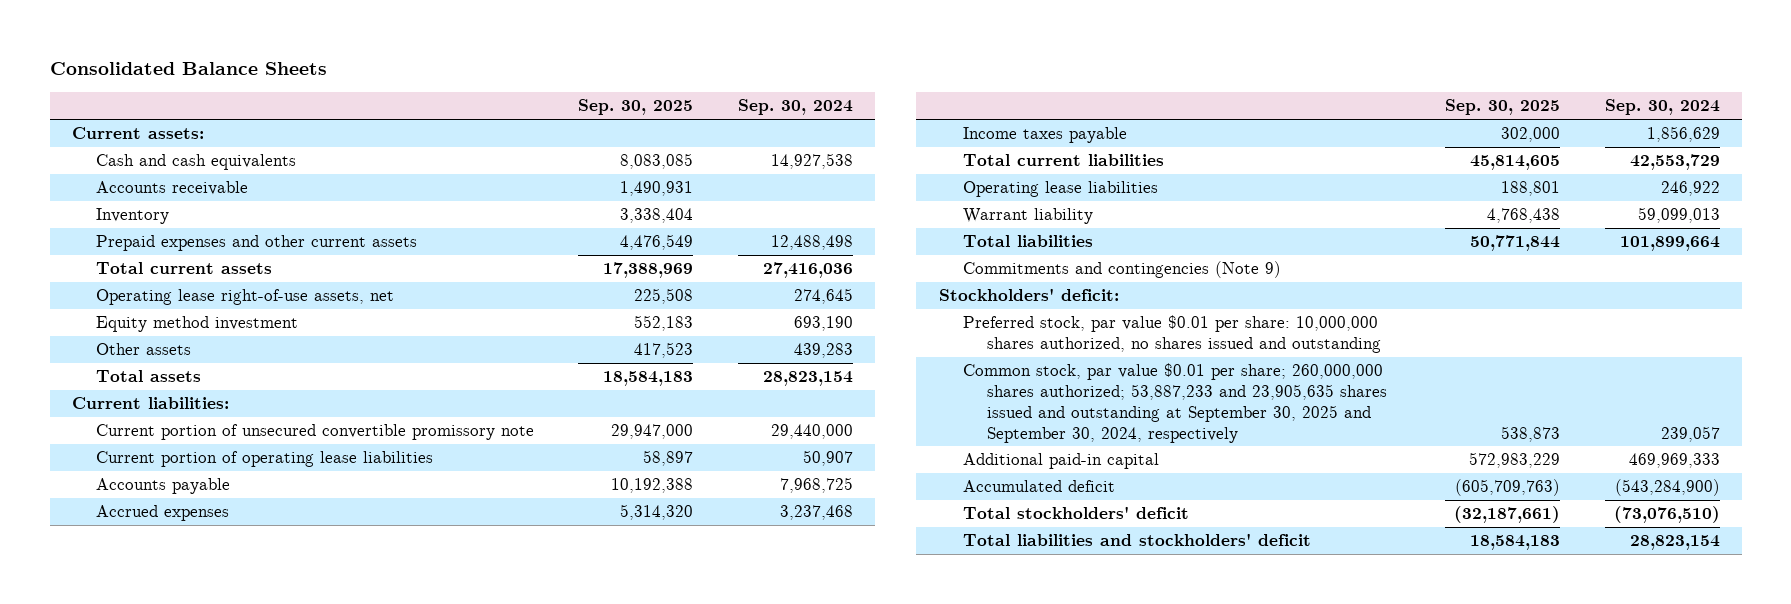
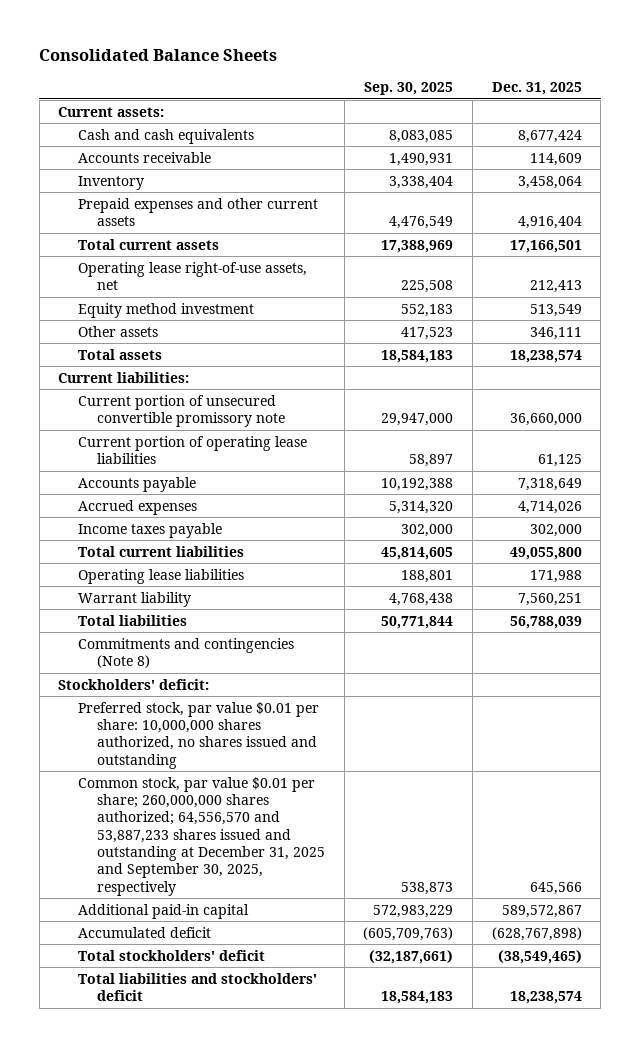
[737,99,853,116] Sep. 30, 2024 -> none
none -> [491,82,582,96] Dec. 31, 2025
[962,261,1281,279] Commitments and contingencies (Note 9) -> [77,637,294,669] Commitments and contingencies (Note 8)
[962,363,1388,443] Common stock, par value $0.01 per share; 260,000,000 shares authorized; 53,887,233 and 23,905,635 shares issued and outstanding at September 30, 2025 and September 30, 2024, respectively -> [77,776,325,896] Common stock, par value $0.01 per share; 260,000,000 shares authorized; 64,556,570 and 53,887,233 shares issued and outstanding at December 31, 2025 and September 30, 2025, respectively

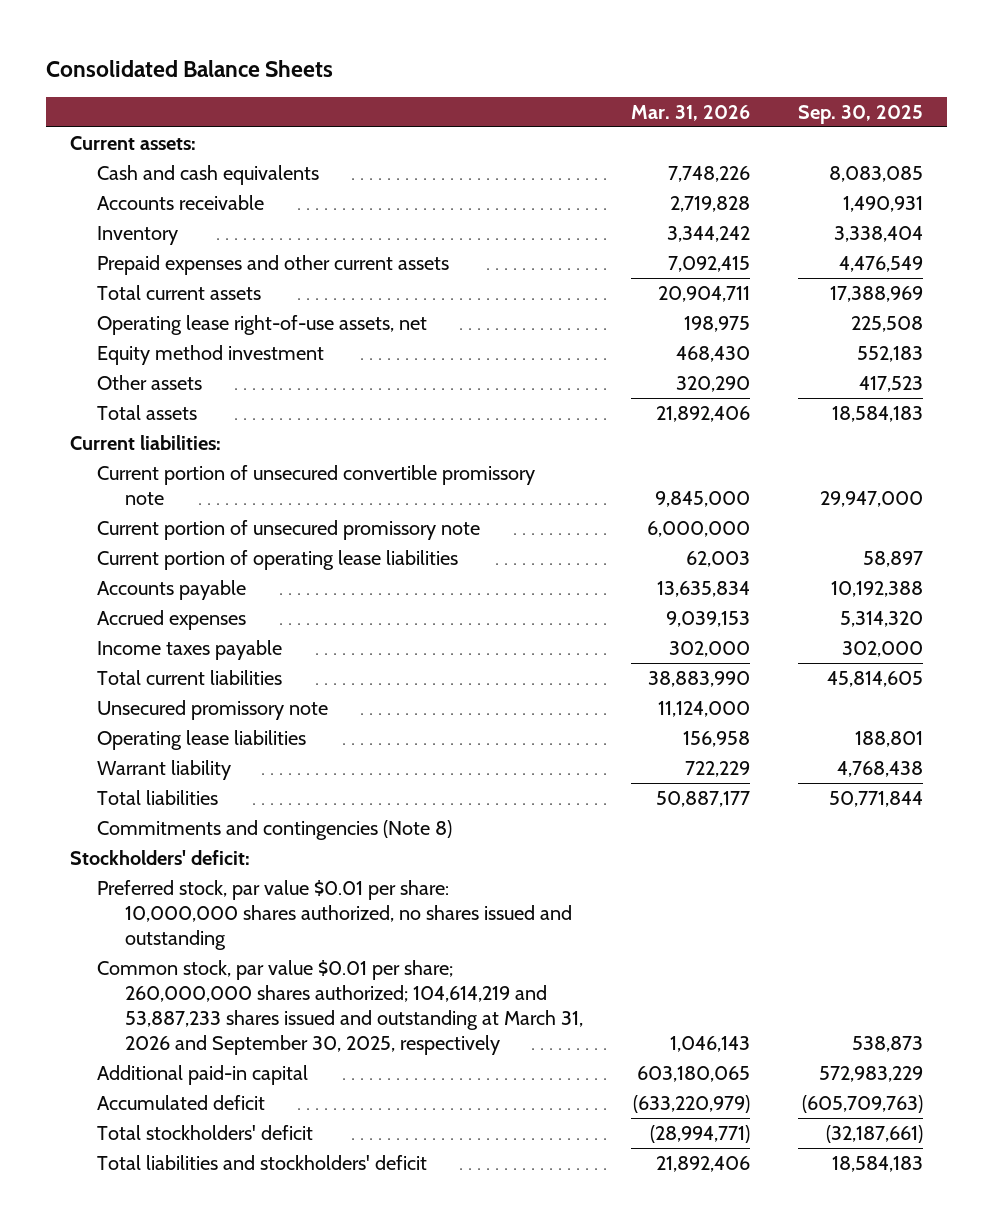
[491,82,582,96] Dec. 31, 2025 -> none
none -> [630,104,750,121] Mar. 31, 2026
none -> [97,520,481,541] Current portion of unsecured promissory note
none -> [97,700,329,721] Unsecured promissory note
[77,776,325,896] Common stock, par value $0.01 per share; 260,000,000 shares authorized; 64,556,570 and 53,887,233 shares issued and outstanding at December 31, 2025 and September 30, 2025, respectively -> [97,960,583,1055] Common stock, par value $0.01 per share; 260,000,000 shares authorized; 104,614,219 and 53,887,233 shares issued and outstanding at March 31, 2026 and September 30, 2025, respectively

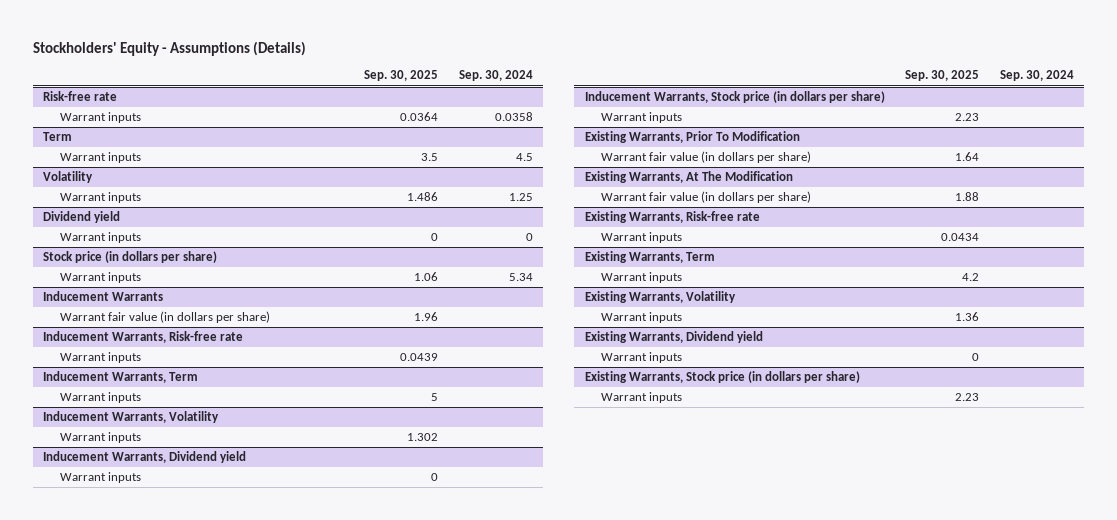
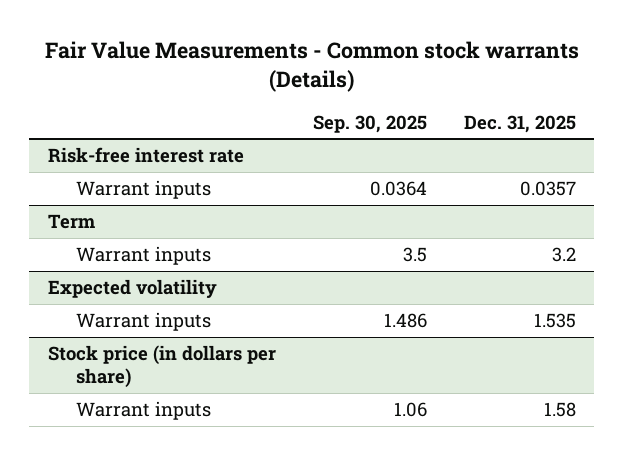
[33,40,307,56] Stockholders' Equity - Assumptions (Details) -> [44,41,579,93] Fair Value Measurements - Common stock warrants (Details)
[458,70,533,82] Sep. 30, 2024 -> none
none -> [463,114,576,133] Dec. 31, 2025
[43,91,118,102] Risk-free rate -> [47,147,244,164] Risk-free interest rate
[43,171,94,184] Volatility -> [47,279,217,299] Expected volatility
[43,211,121,224] Dividend yield -> none
[60,232,142,244] Warrant inputs -> none
[43,291,164,302] Inducement Warrants -> none
[60,311,271,324] Warrant fair value (in dollars per share) -> none
[43,331,244,344] Inducement Warrants, Risk-free rate -> none
[60,352,142,364] Warrant inputs -> none
[43,371,199,384] Inducement Warrants, Term -> none
[60,392,142,404] Warrant inputs -> none
[43,411,220,424] Inducement Warrants, Volatility -> none
[60,432,142,444] Warrant inputs -> none
[43,451,247,464] Inducement Warrants, Dividend yield -> none
[60,472,142,484] Warrant inputs -> none
[584,91,885,104] Inducement Warrants, Stock price (in dollars per share) -> none
[601,112,683,124] Warrant inputs -> none
[584,131,800,144] Existing Warrants, Prior To Modification -> none
[601,151,812,164] Warrant fair value (in dollars per share) -> none
[584,171,793,184] Existing Warrants, At The Modification -> none
[601,191,812,204] Warrant fair value (in dollars per share) -> none
[584,211,760,224] Existing Warrants, Risk-free rate -> none
[601,232,683,244] Warrant inputs -> none
[584,251,715,264] Existing Warrants, Term -> none
[601,272,683,284] Warrant inputs -> none
[584,291,736,304] Existing Warrants, Volatility -> none
[601,312,683,324] Warrant inputs -> none
[584,331,763,344] Existing Warrants, Dividend yield -> none
[601,352,683,364] Warrant inputs -> none
[584,371,860,384] Existing Warrants, Stock price (in dollars per share) -> none
[601,392,683,404] Warrant inputs -> none

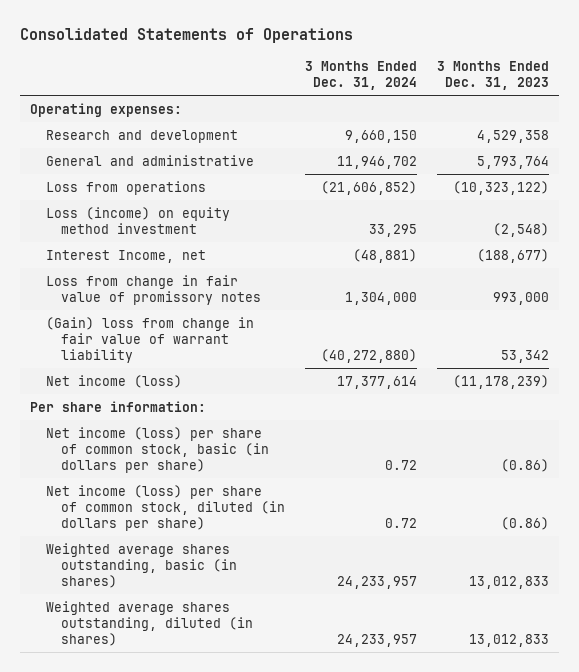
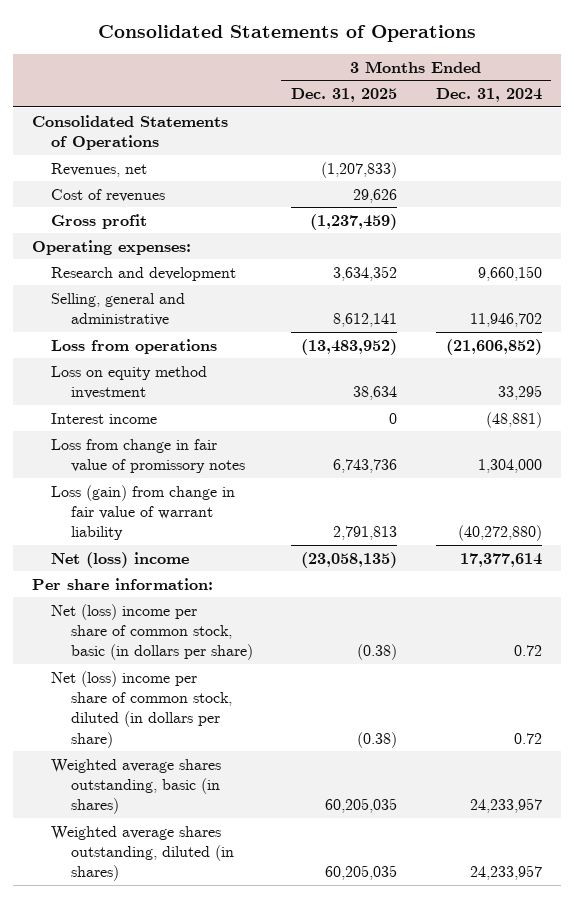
[437,60,550,90] 3 Months Ended Dec. 31, 2023 -> none
none -> [291,87,398,102] Dec. 31, 2025
none -> [32,114,229,151] Consolidated Statements of Operations
none -> [51,162,148,177] Revenues, net
none -> [51,188,166,202] Cost of revenues
none -> [51,213,148,229] Gross profit
[45,154,254,166] General and administrative -> [51,292,186,327] Selling, general and administrative
[45,206,230,234] Loss (income) on equity method investment -> [51,365,208,400] Loss on equity method investment
[45,249,206,263] Interest Income, net -> [51,412,158,424] Interest income
[45,316,254,363] (Gain) loss from change in fair value of warrant liability -> [51,484,236,541] Loss (gain) from change in fair value of warrant liability
[45,374,182,388] Net income (loss) -> [51,551,190,568] Net (loss) income
[45,426,270,473] Net income (loss) per share of common stock, basic (in dollars per share) -> [51,603,253,661] Net (loss) income per share of common stock, basic (in dollars per share)
[45,484,286,531] Net income (loss) per share of common stock, diluted (in dollars per share) -> [51,670,232,748] Net (loss) income per share of common stock, diluted (in dollars per share)

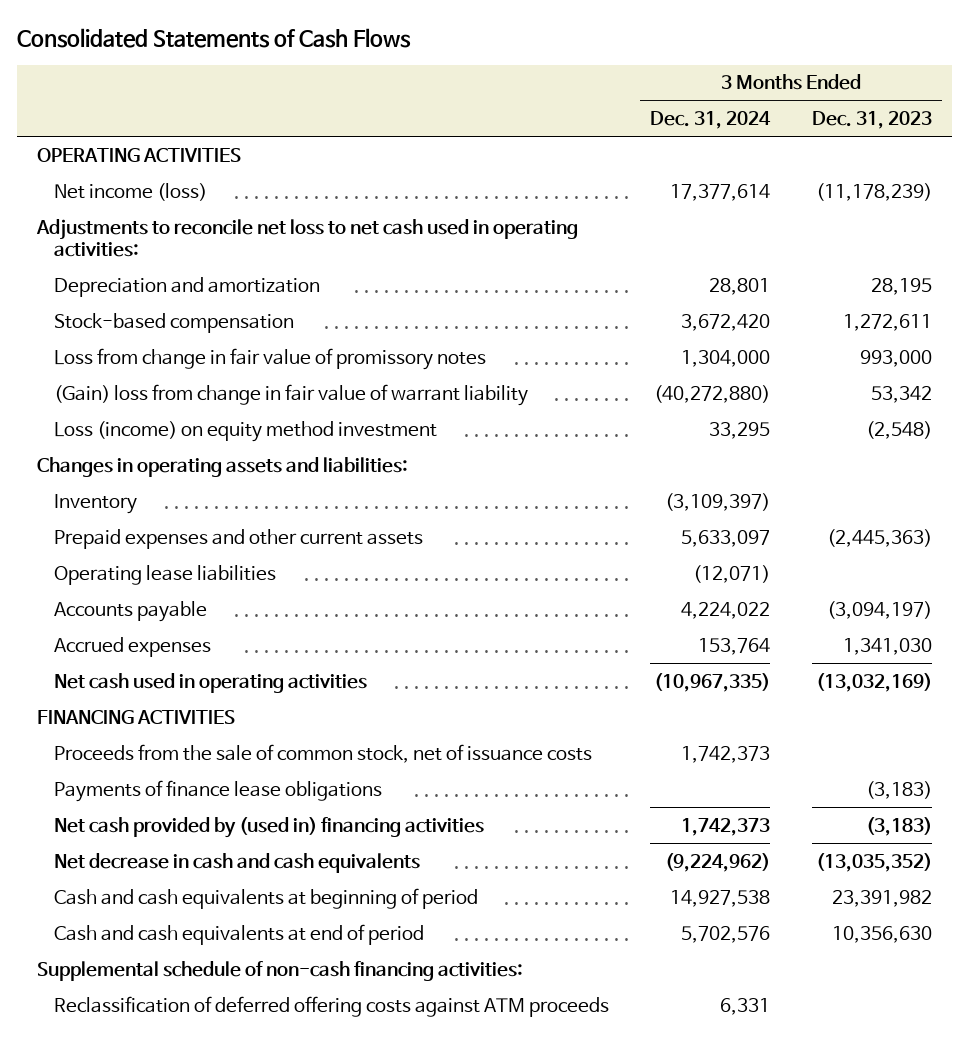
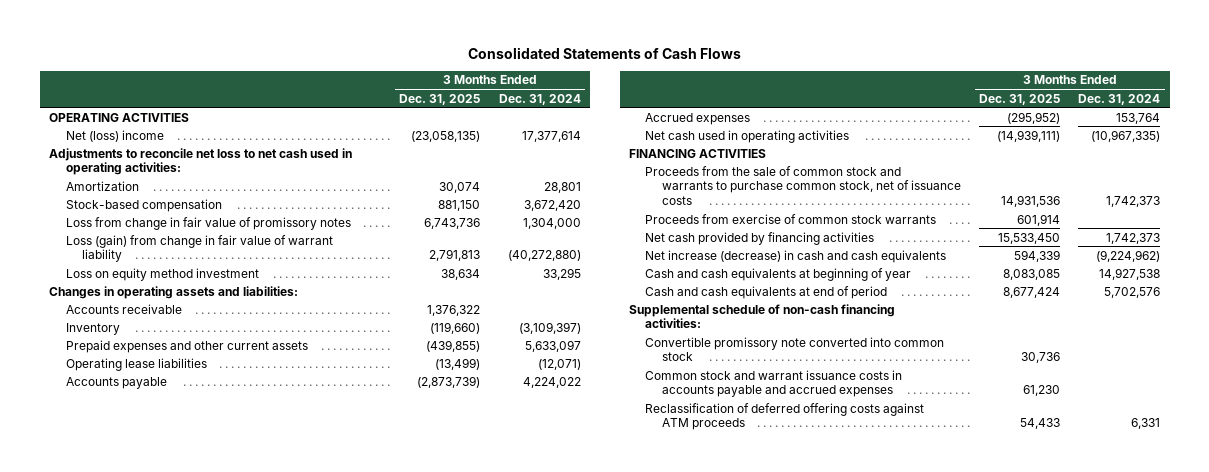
[811,111,932,130] Dec. 31, 2023 -> none
none -> [399,93,481,105] Dec. 31, 2025
[54,182,208,201] Net income (loss) -> [65,129,164,142] Net (loss) income
[54,276,321,297] Depreciation and amortization -> [65,180,139,191] Amortization
[54,383,529,406] (Gain) loss from change in fair value of warrant liability -> [65,234,333,263] Loss (gain) from change in fair value of warrant liability
[54,420,438,442] Loss (income) on equity method investment -> [65,267,259,281] Loss on equity method investment
none -> [65,303,182,314] Accounts receivable
[54,779,383,802] Payments of finance lease obligations -> none
[54,743,593,763] Proceeds from the sale of common stock, net of issuance costs -> [645,165,961,205] Proceeds from the sale of common stock and warrants to purchase common stock, net of issuance costs
none -> [645,213,937,224] Proceeds from exercise of common stock warrants
[54,816,485,838] Net cash provided by (used in) financing activities -> [645,231,875,245] Net cash provided by financing activities
[54,852,421,873] Net decrease in cash and cash equivalents -> [645,249,947,263] Net increase (decrease) in cash and cash equivalents
[54,887,479,909] Cash and cash equivalents at beginning of period -> [645,267,912,281] Cash and cash equivalents at beginning of year
none -> [645,336,945,362] Convertible promissory note converted into common stock
none -> [645,369,903,398] Common stock and warrant issuance costs in accounts payable and accrued expenses

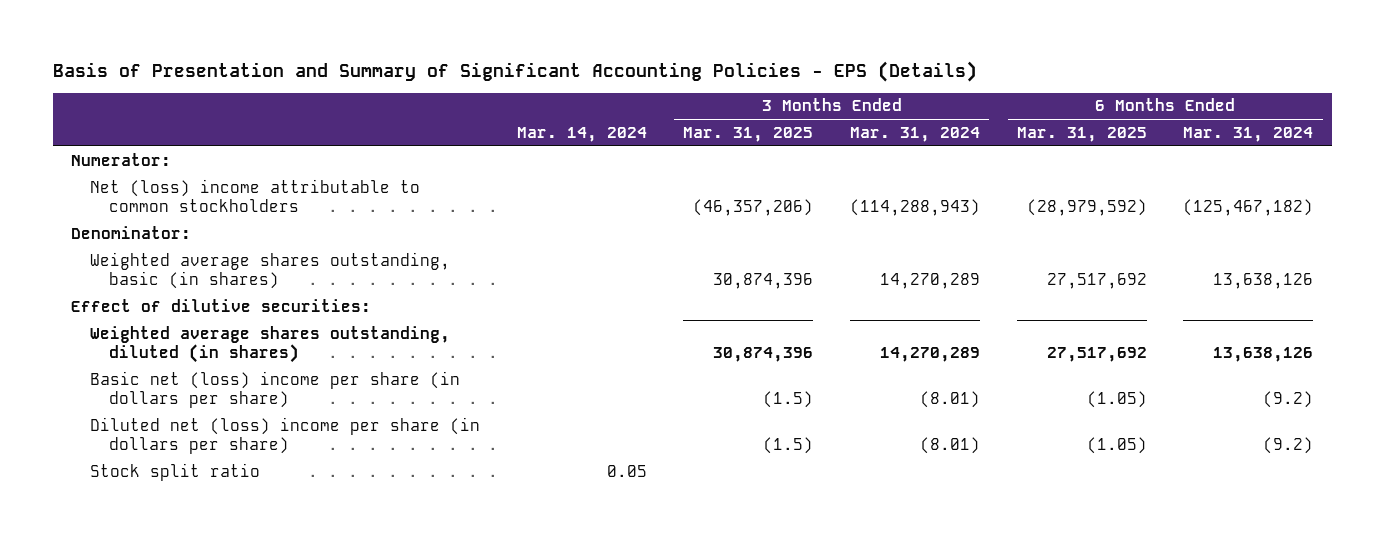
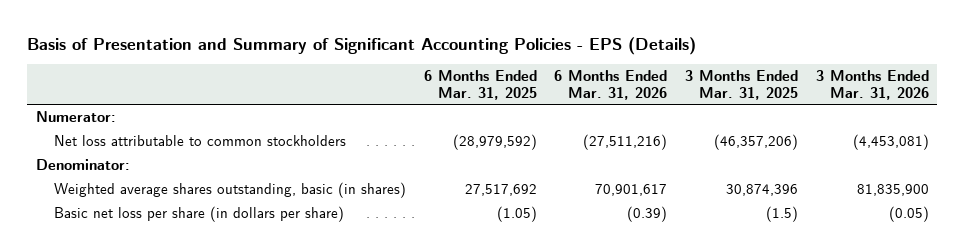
[516,126,647,142] Mar. 14, 2024 -> none
[850,126,981,142] Mar. 31, 2024 -> none
[1183,126,1314,142] Mar. 31, 2024 -> none
none -> [554,69,668,100] 6 Months Ended Mar. 31, 2026
none -> [815,69,929,100] 3 Months Ended Mar. 31, 2026
[89,178,420,212] Net (loss) income attributable to common stockholders -> [54,134,347,146] Net loss attributable to common stockholders
[71,298,372,312] Effect of dilutive securities: -> none
[89,325,450,363] Weighted average shares outstanding, diluted (in shares) -> none
[89,416,480,454] Diluted net (loss) income per share (in dollars per share) -> none
[89,462,260,481] Stock split ratio -> none
[89,370,460,408] Basic net (loss) income per share (in dollars per share) -> [54,205,345,222] Basic net loss per share (in dollars per share)

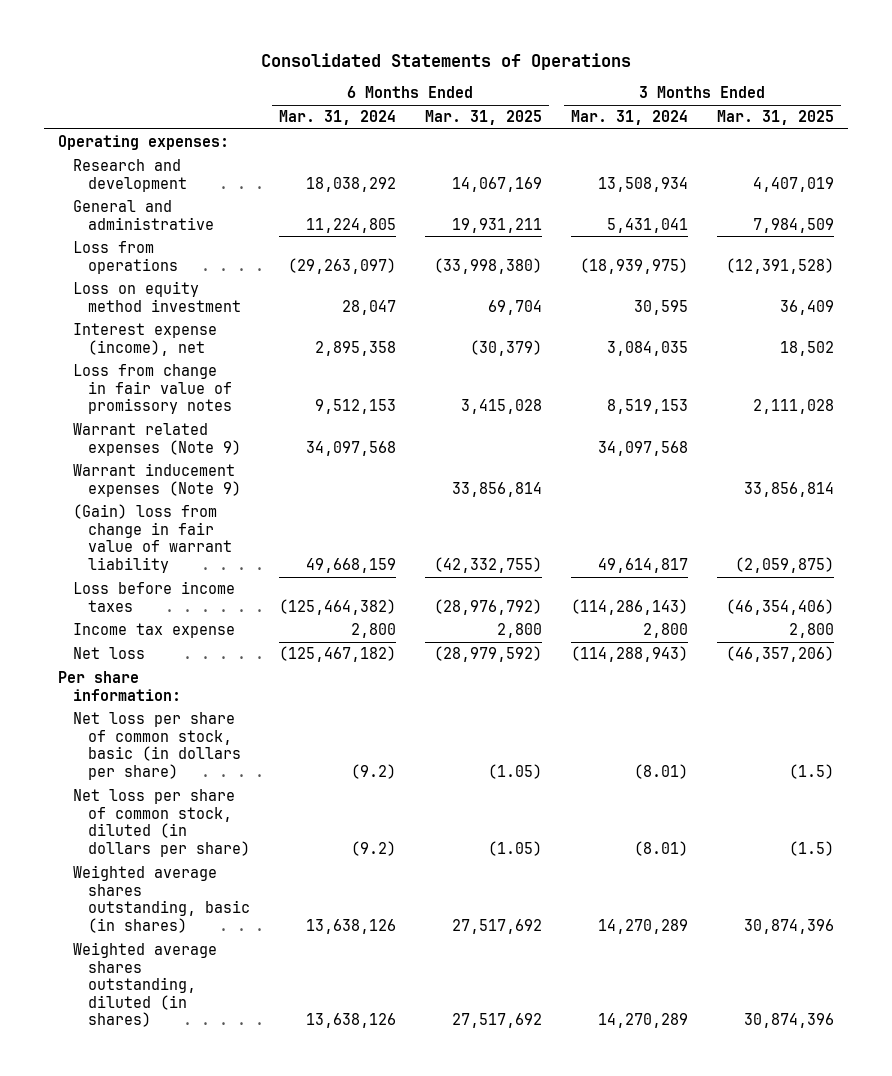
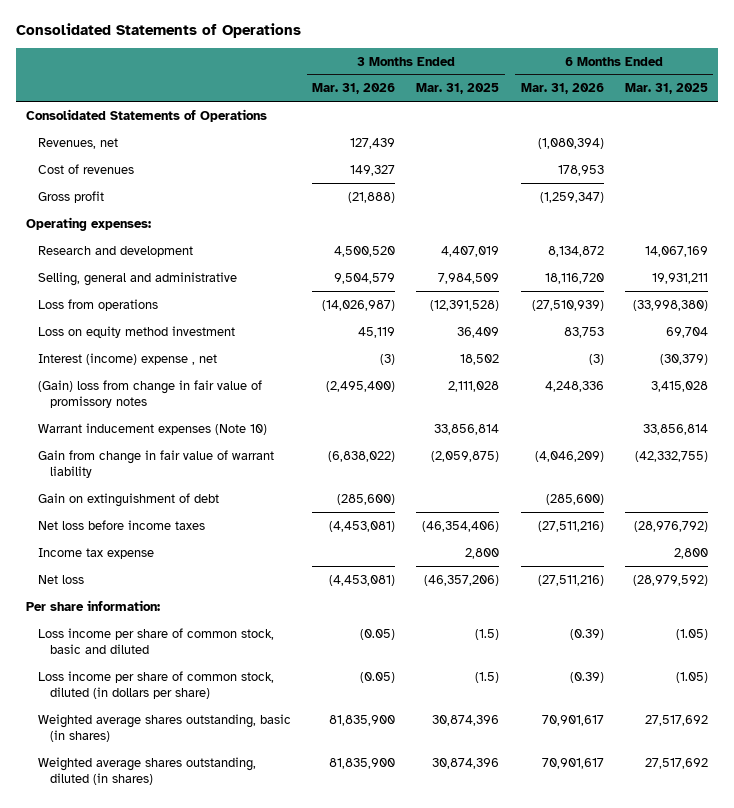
[278,110,396,126] Mar. 31, 2024 -> none
[570,110,688,126] Mar. 31, 2024 -> none
none -> [312,83,396,95] Mar. 31, 2026
none -> [520,83,604,95] Mar. 31, 2026
none -> [26,108,268,122] Consolidated Statements of Operations
none -> [38,137,119,149] Revenues, net
none -> [38,163,135,174] Cost of revenues
none -> [38,190,105,203] Gross profit
[73,200,214,230] General and administrative -> [38,271,238,286] Selling, general and administrative
[73,423,241,456] Warrant related expenses (Note 9) -> none
[73,323,218,356] Interest expense (income), net -> [38,352,218,365] Interest (income) expense , net
[73,364,232,415] Loss from change in fair value of promissory notes -> [38,379,263,409] (Gain) loss from change in fair value of promissory notes
[73,463,241,497] Warrant inducement expenses (Note 9) -> [38,422,268,435] Warrant inducement expenses (Note 10)
[73,504,232,573] (Gain) loss from change in fair value of warrant liability -> [38,449,275,479] Gain from change in fair value of warrant liability
none -> [38,492,220,507] Gain on extinguishment of debt
[73,581,236,612] Loss before income taxes -> [38,519,206,530] Net loss before income taxes
[73,712,241,780] Net loss per share of common stock, basic (in dollars per share) -> [38,627,275,655] Loss income per share of common stock, basic and diluted
[73,789,250,857] Net loss per share of common stock, diluted (in dollars per share) -> [38,670,275,700] Loss income per share of common stock, diluted (in dollars per share)

